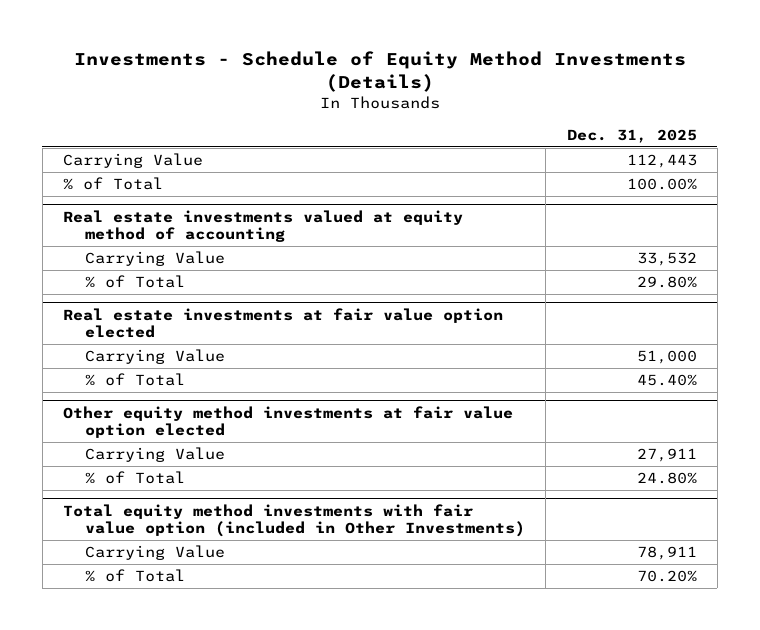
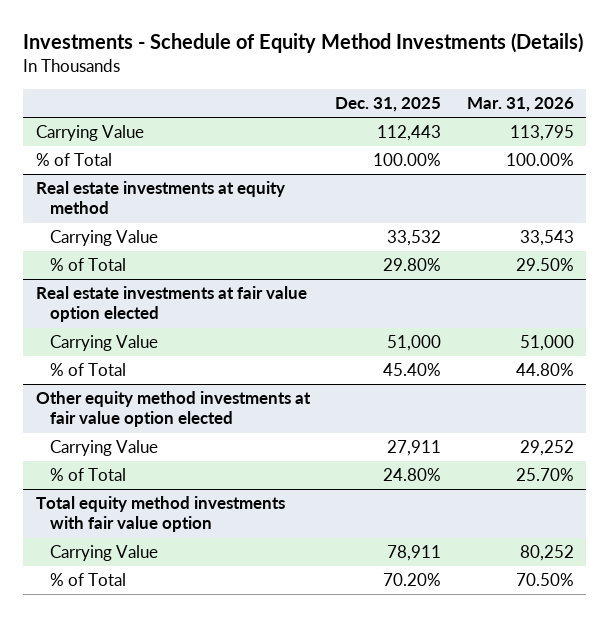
none -> [466,97,574,113] Mar. 31, 2026
[63,209,464,243] Real estate investments valued at equity method of accounting -> [35,181,285,215] Real estate investments at equity method
[63,503,526,538] Total equity method investments with fair value option (included in Other Investments) -> [35,496,285,533] Total equity method investments with fair value option

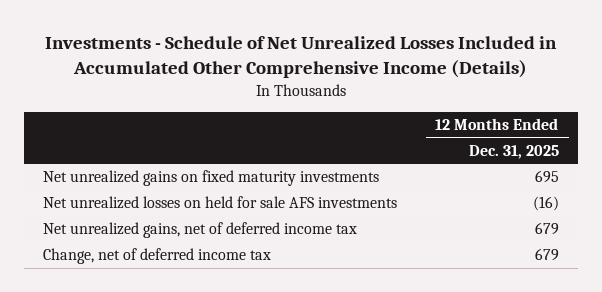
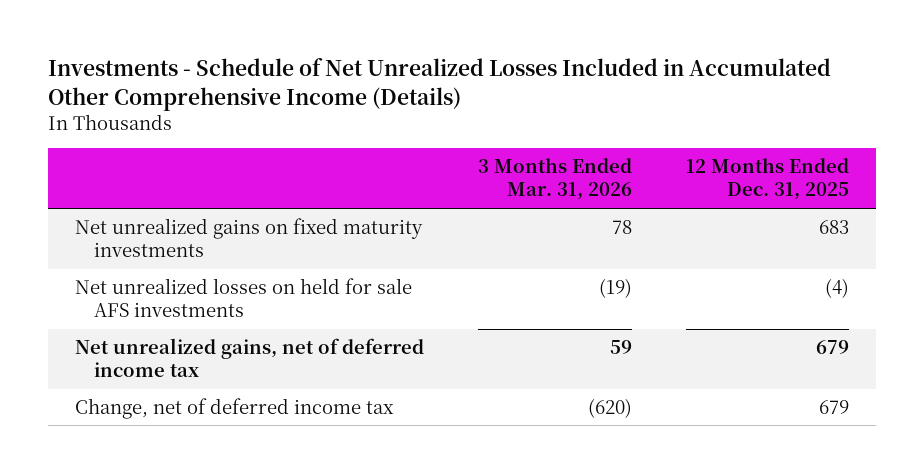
none -> [478,157,633,201] 3 Months Ended Mar. 31, 2026
[534,170,559,184] 695 -> [819,219,850,234] 683
[532,196,559,212] (16) -> [825,277,850,298] (4)

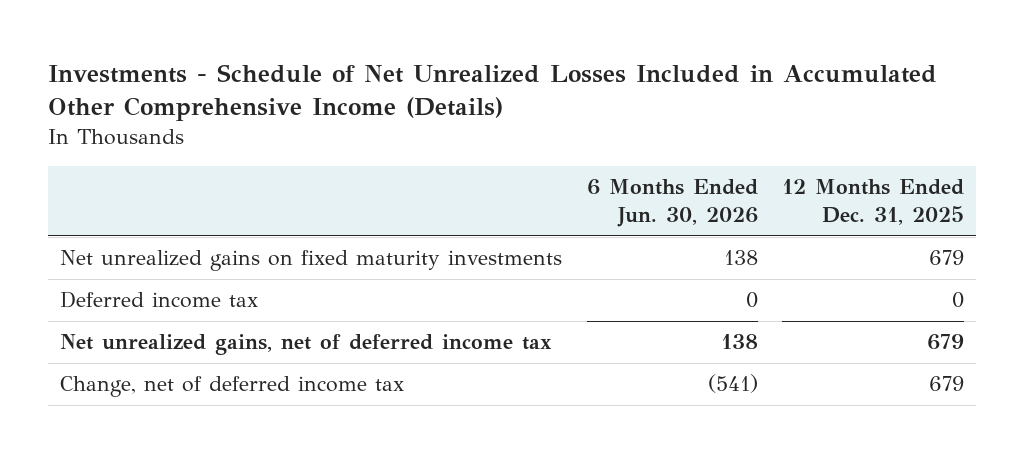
[478,157,633,201] 3 Months Ended Mar. 31, 2026 -> none
none -> [586,179,758,228] 6 Months Ended Jun. 30, 2026
[75,277,413,318] Net unrealized losses on held for sale AFS investments -> none
[819,219,850,234] 683 -> [928,250,964,266] 679
none -> [60,291,259,309] Deferred income tax

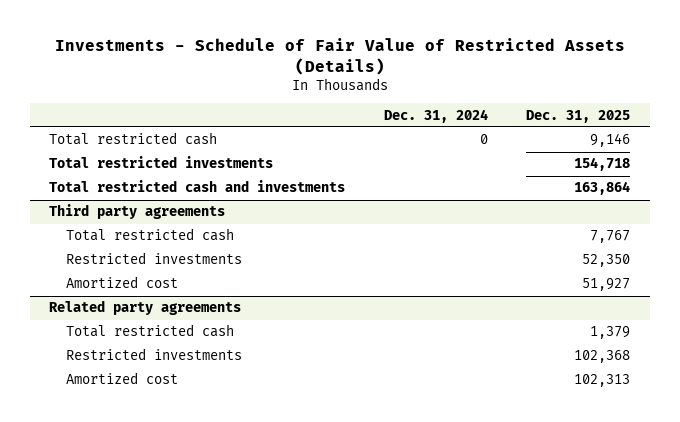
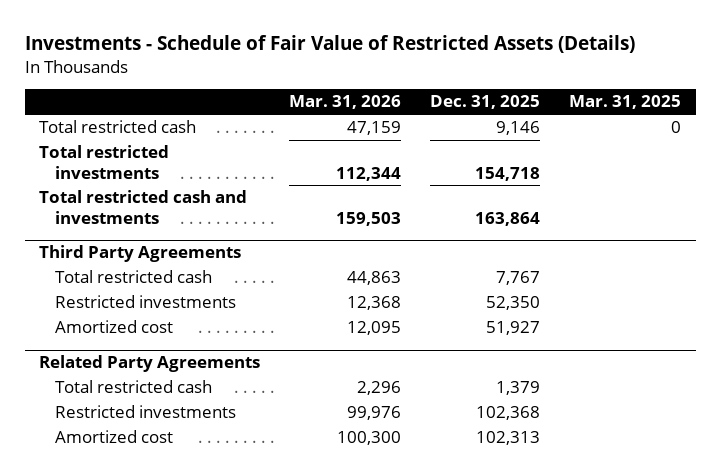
[383,108,488,123] Dec. 31, 2024 -> none
none -> [289,95,402,110] Mar. 31, 2026
none -> [569,95,682,110] Mar. 31, 2025
[49,204,226,220] Third party agreements -> [39,245,242,263] Third Party Agreements
[49,300,242,316] Related party agreements -> [39,355,261,373] Related Party Agreements

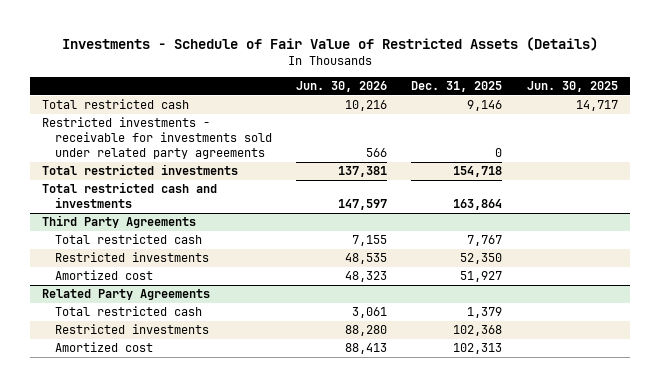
[289,95,402,110] Mar. 31, 2026 -> none
[569,95,682,110] Mar. 31, 2025 -> none
none -> [296,81,388,93] Jun. 30, 2026
none -> [526,81,618,93] Jun. 30, 2025
none -> [42,117,273,160] Restricted investments - receivable for investments sold under related party agreements

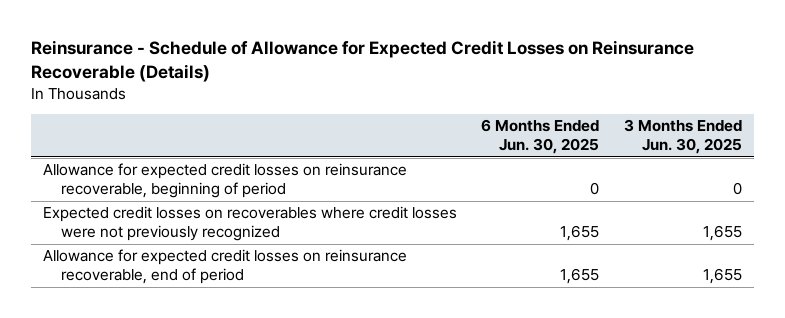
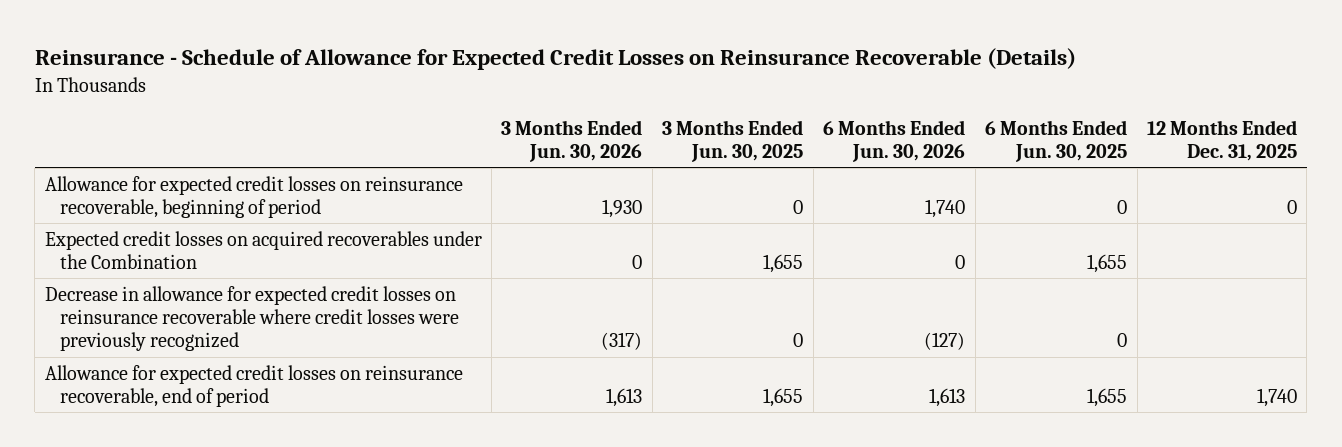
none -> [501,119,643,163] 3 Months Ended Jun. 30, 2026
none -> [823,119,966,163] 6 Months Ended Jun. 30, 2026
none -> [1147,119,1298,162] 12 Months Ended Dec. 31, 2025
[42,206,457,242] Expected credit losses on recoverables where credit losses were not previously recognized -> [44,230,482,270] Expected credit losses on acquired recoverables under the Combination
none -> [44,285,459,352] Decrease in allowance for expected credit losses on reinsurance recoverable where credit losses were previously recognized

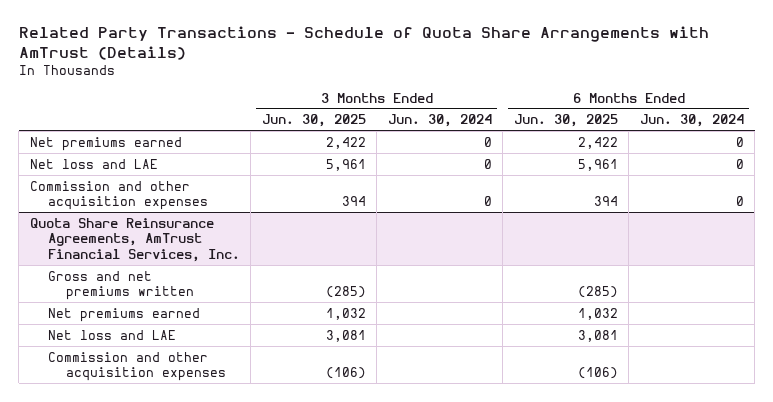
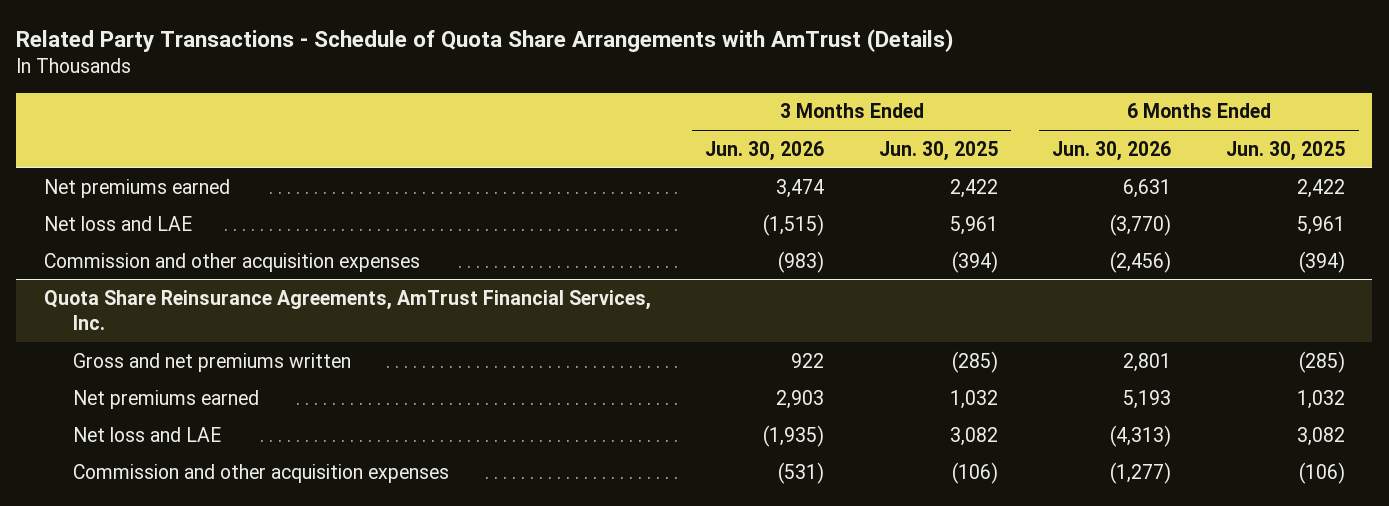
[387,114,492,128] Jun. 30, 2024 -> none
[639,114,744,128] Jun. 30, 2024 -> none
none -> [705,140,825,161] Jun. 30, 2026
none -> [1052,140,1172,161] Jun. 30, 2026
[341,196,366,207] 394 -> [951,250,998,273] (394)
[593,196,618,207] 394 -> [1298,250,1345,273] (394)
[325,329,366,342] 3,081 -> [949,426,998,446] 3,082
[577,329,618,342] 3,081 -> [1296,426,1345,446] 3,082

